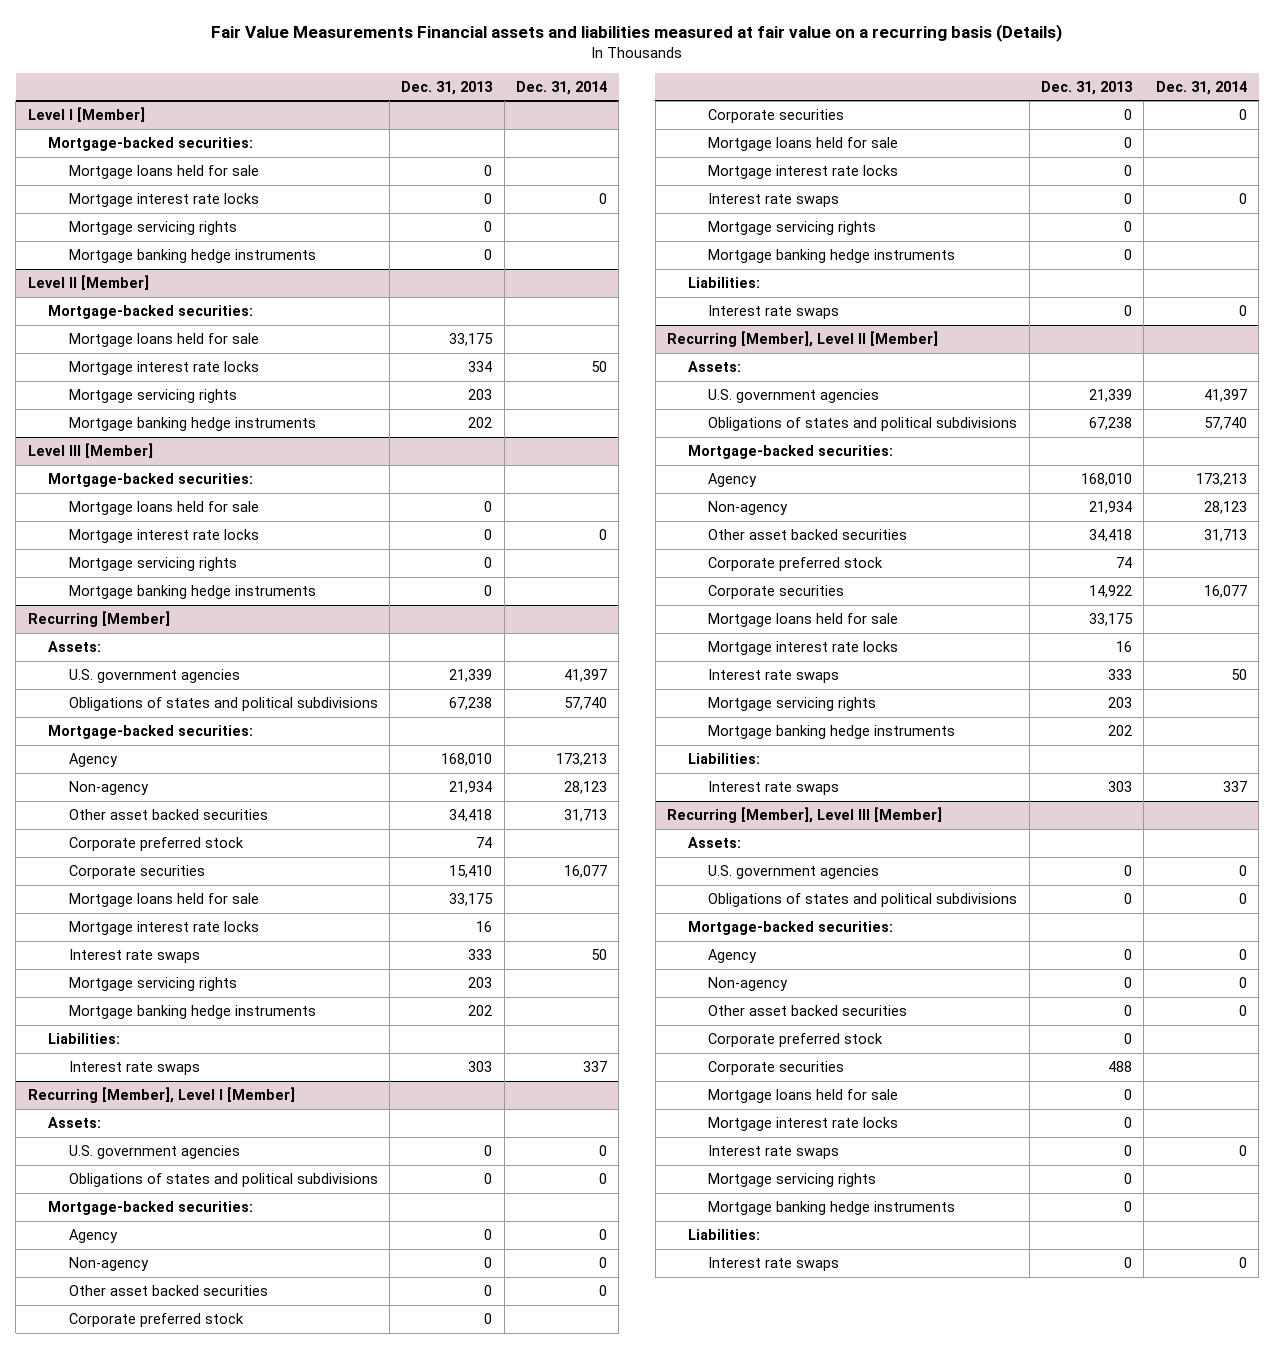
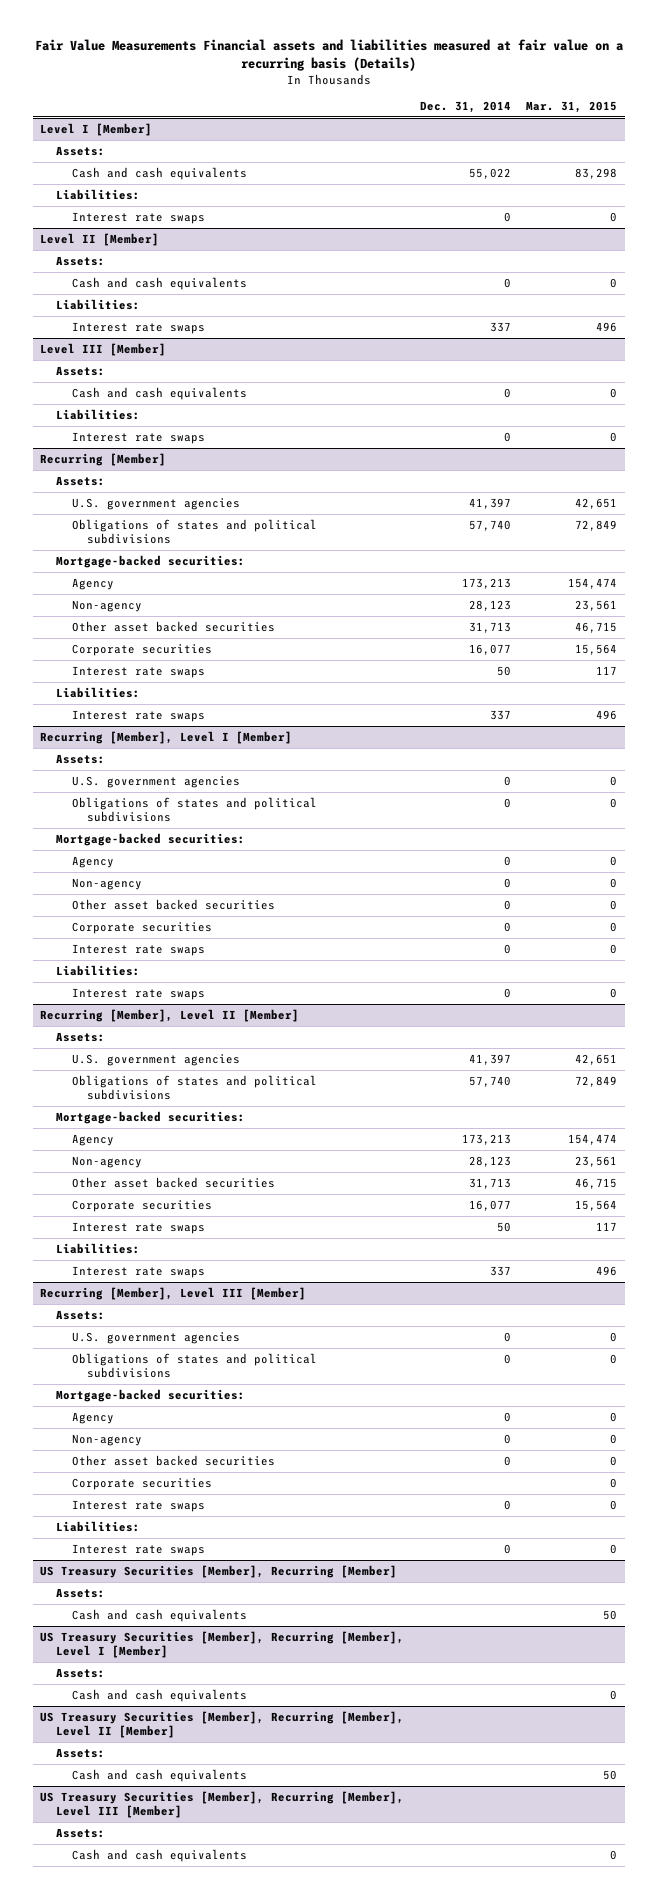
[401,80,494,95] Dec. 31, 2013 -> none
none -> [526,100,618,113] Mar. 31, 2015
[48,137,254,152] Mortgage-backed securities: -> none
[68,165,259,180] Mortgage loans held for sale -> none
[68,193,259,208] Mortgage interest rate locks -> none
[68,221,237,236] Mortgage servicing rights -> none
[68,249,316,264] Mortgage banking hedge instruments -> none
none -> [55,145,105,156] Assets:
none -> [71,166,247,180] Cash and cash equivalents
none -> [55,188,140,200] Liabilities:
none -> [71,211,205,224] Interest rate swaps
[48,305,254,320] Mortgage-backed securities: -> none
[68,333,259,348] Mortgage loans held for sale -> none
[68,361,259,376] Mortgage interest rate locks -> none
[68,389,237,404] Mortgage servicing rights -> none
[68,417,316,432] Mortgage banking hedge instruments -> none
none -> [55,255,105,266] Assets:
none -> [71,276,247,290] Cash and cash equivalents
none -> [55,298,140,310] Liabilities:
none -> [71,321,205,334] Interest rate swaps
[48,473,254,488] Mortgage-backed securities: -> none
[68,501,259,516] Mortgage loans held for sale -> none
[68,529,259,544] Mortgage interest rate locks -> none
[68,557,237,572] Mortgage servicing rights -> none
[68,585,316,600] Mortgage banking hedge instruments -> none
none -> [55,365,105,376] Assets:
none -> [71,386,247,400] Cash and cash equivalents
none -> [55,408,140,420] Liabilities:
none -> [71,431,205,444] Interest rate swaps
[68,837,244,852] Corporate preferred stock -> none
[68,893,259,908] Mortgage loans held for sale -> none
[68,921,259,936] Mortgage interest rate locks -> none
[68,977,237,992] Mortgage servicing rights -> none
[68,1005,316,1020] Mortgage banking hedge instruments -> none
[68,1313,244,1328] Corporate preferred stock -> none
[708,137,899,152] Mortgage loans held for sale -> none
[708,165,899,180] Mortgage interest rate locks -> none
[708,221,877,236] Mortgage servicing rights -> none
[708,249,956,264] Mortgage banking hedge instruments -> none
[708,557,884,572] Corporate preferred stock -> none
[708,613,899,628] Mortgage loans held for sale -> none
[708,641,899,656] Mortgage interest rate locks -> none
[708,697,877,712] Mortgage servicing rights -> none
[708,725,956,740] Mortgage banking hedge instruments -> none
[708,1033,884,1048] Corporate preferred stock -> none
[708,1089,899,1104] Mortgage loans held for sale -> none
[708,1117,899,1132] Mortgage interest rate locks -> none
[708,1173,877,1188] Mortgage servicing rights -> none
[708,1201,956,1216] Mortgage banking hedge instruments -> none
none -> [40,1564,398,1578] US Treasury Securities [Member], Recurring [Member]
none -> [55,1587,105,1598] Assets:
none -> [71,1608,247,1622] Cash and cash equivalents
none -> [40,1630,405,1658] US Treasury Securities [Member], Recurring [Member], Level I [Member]
none -> [55,1667,105,1678] Assets:
none -> [71,1688,247,1702] Cash and cash equivalents
none -> [40,1710,405,1738] US Treasury Securities [Member], Recurring [Member], Level II [Member]
none -> [55,1747,105,1758] Assets:
none -> [71,1768,247,1782] Cash and cash equivalents
none -> [40,1790,405,1818] US Treasury Securities [Member], Recurring [Member], Level III [Member]
none -> [55,1827,105,1838] Assets:
none -> [71,1848,247,1862] Cash and cash equivalents

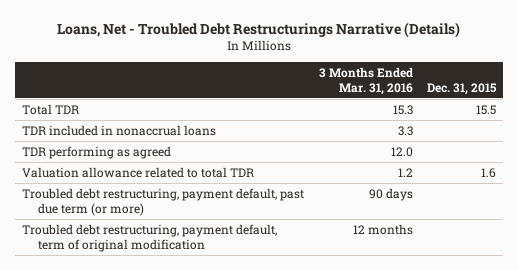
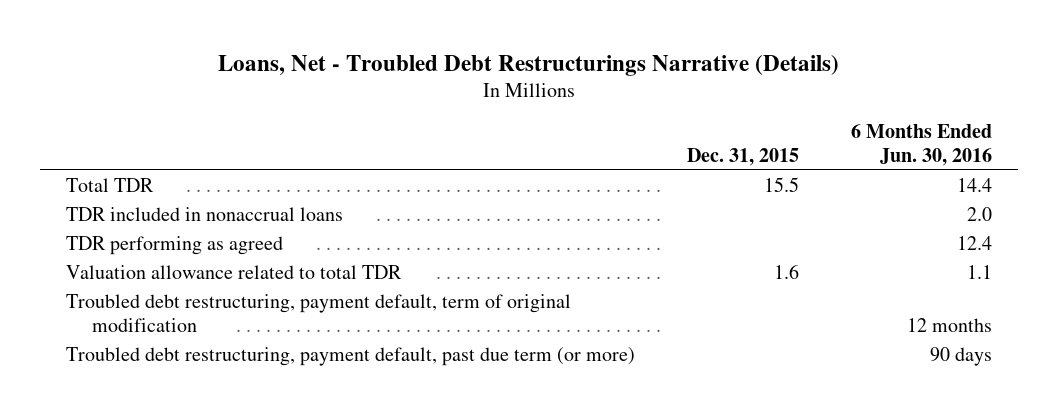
[318,66,413,95] 3 Months Ended Mar. 31, 2016 -> none
none -> [850,124,992,167] 6 Months Ended Jun. 30, 2016
[22,187,305,216] Troubled debt restructuring, payment default, past due term (or more) -> [65,346,635,366] Troubled debt restructuring, payment default, past due term (or more)

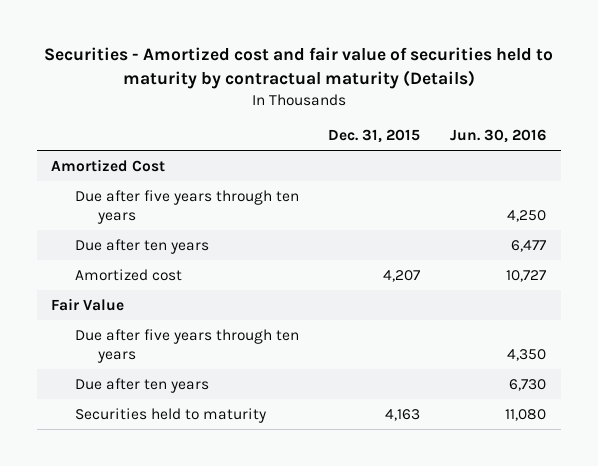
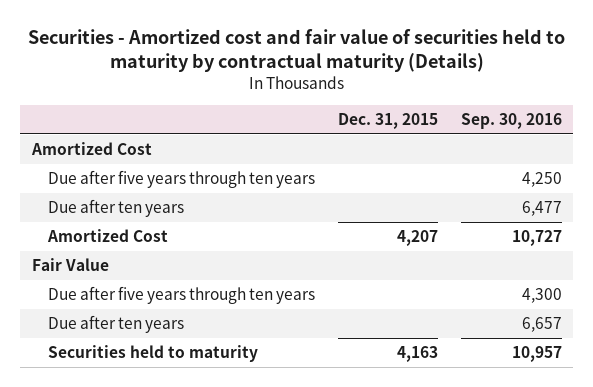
[450,128,547,143] Jun. 30, 2016 -> none
none -> [460,112,562,129] Sep. 30, 2016
[74,268,182,281] Amortized cost -> [46,229,168,243] Amortized Cost

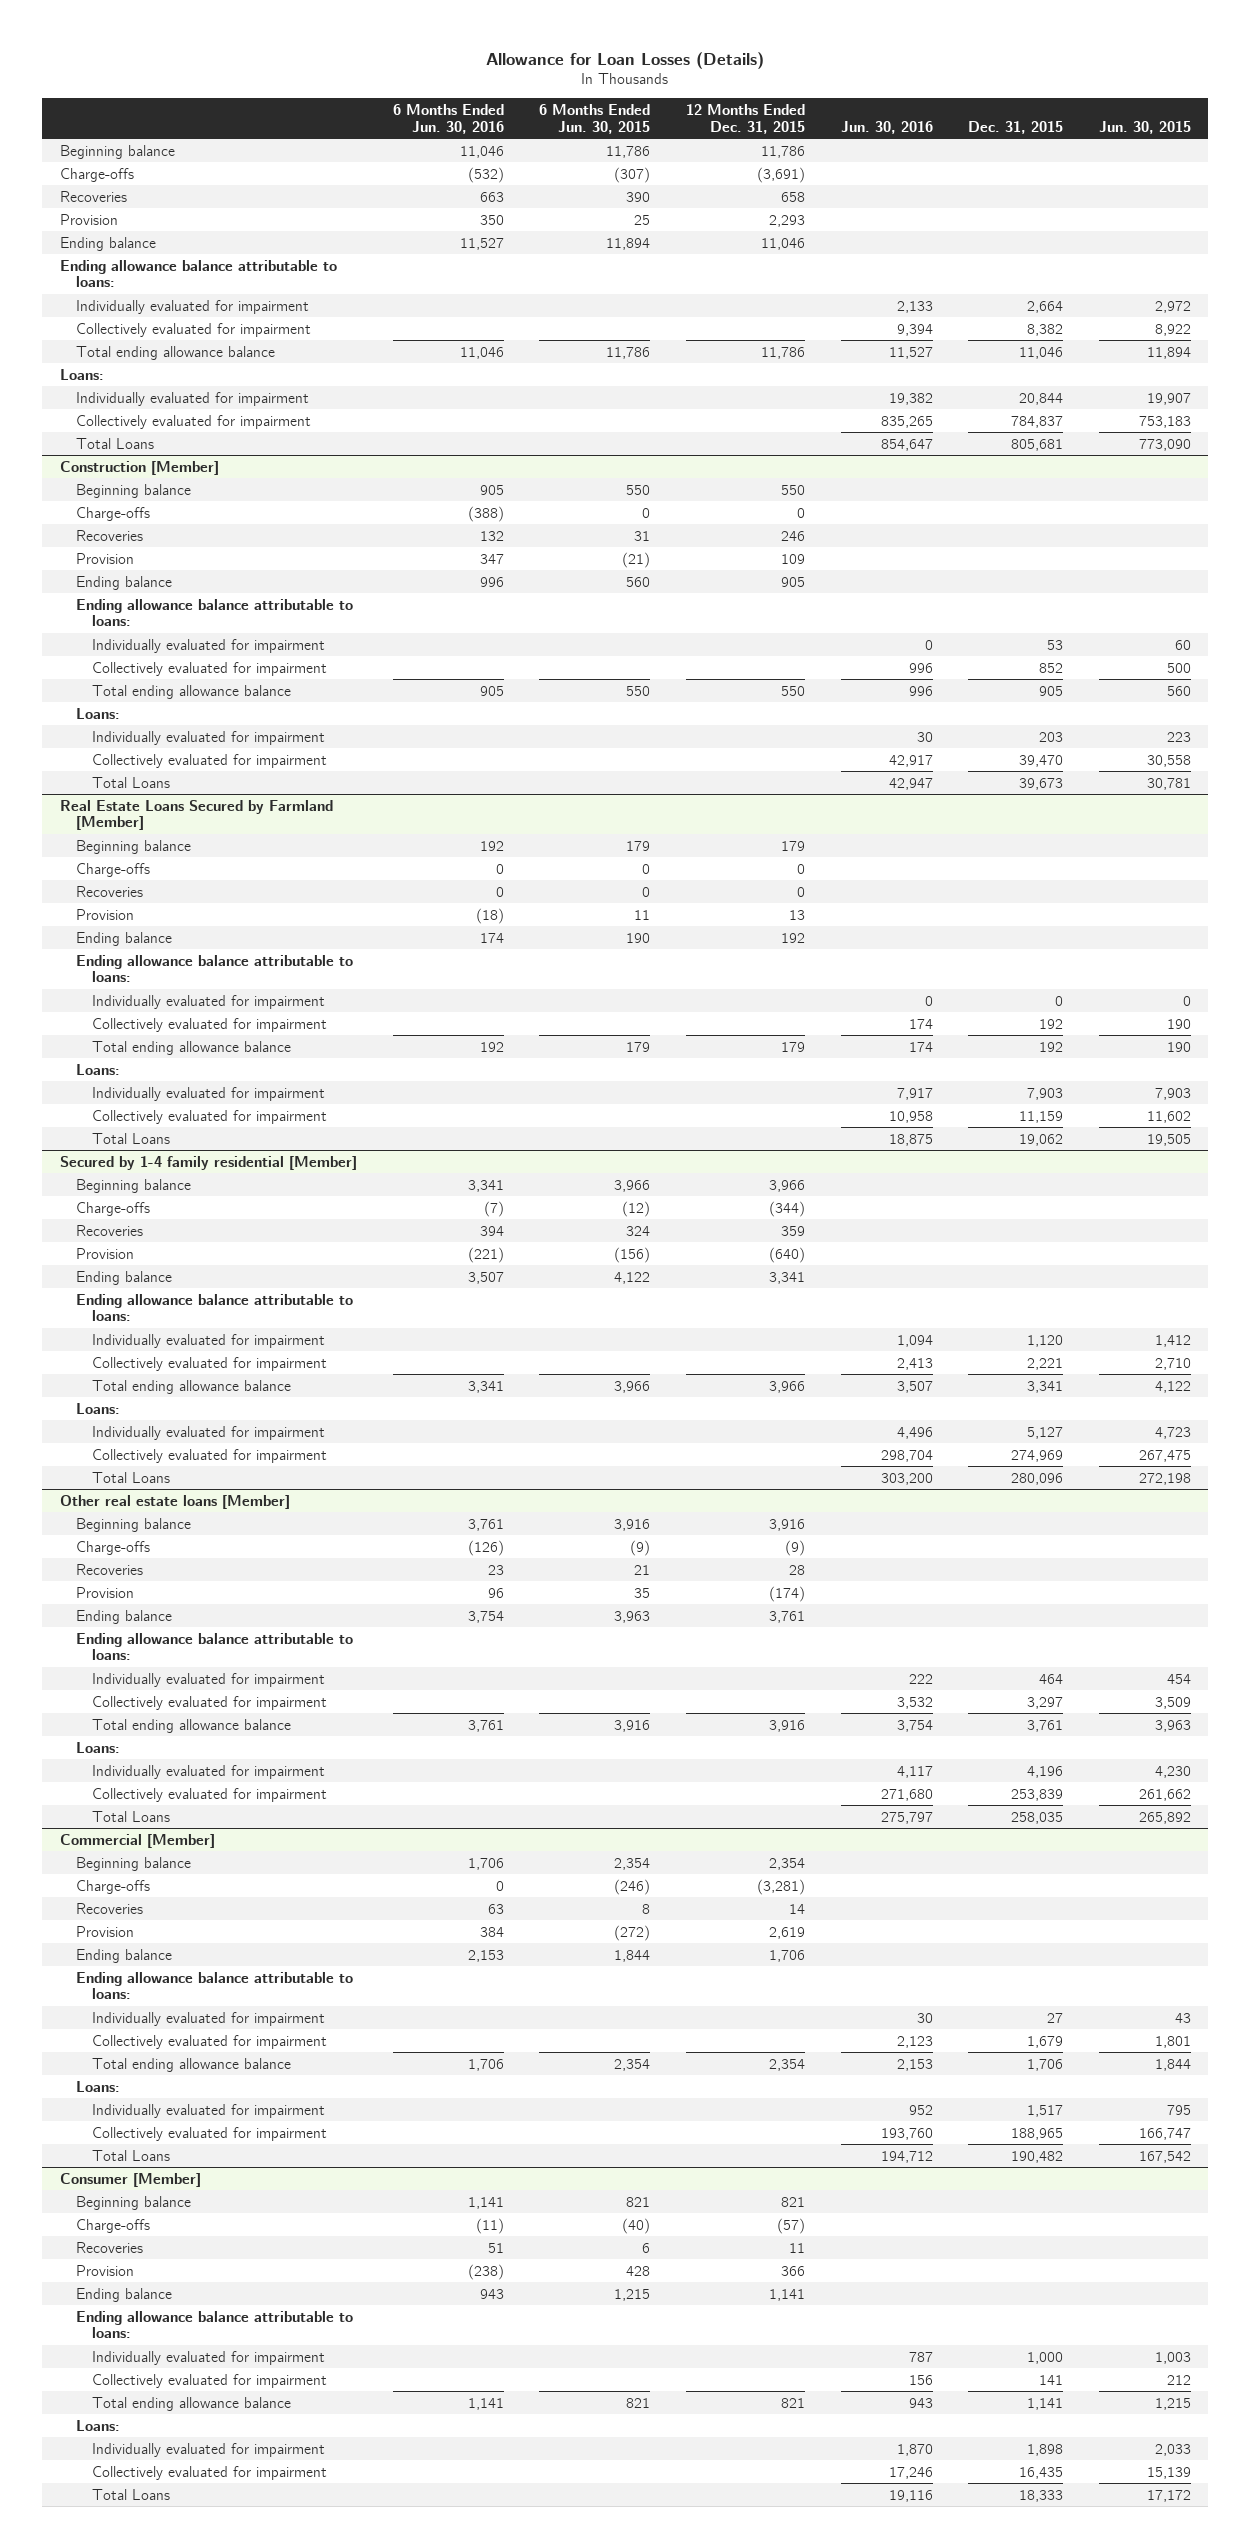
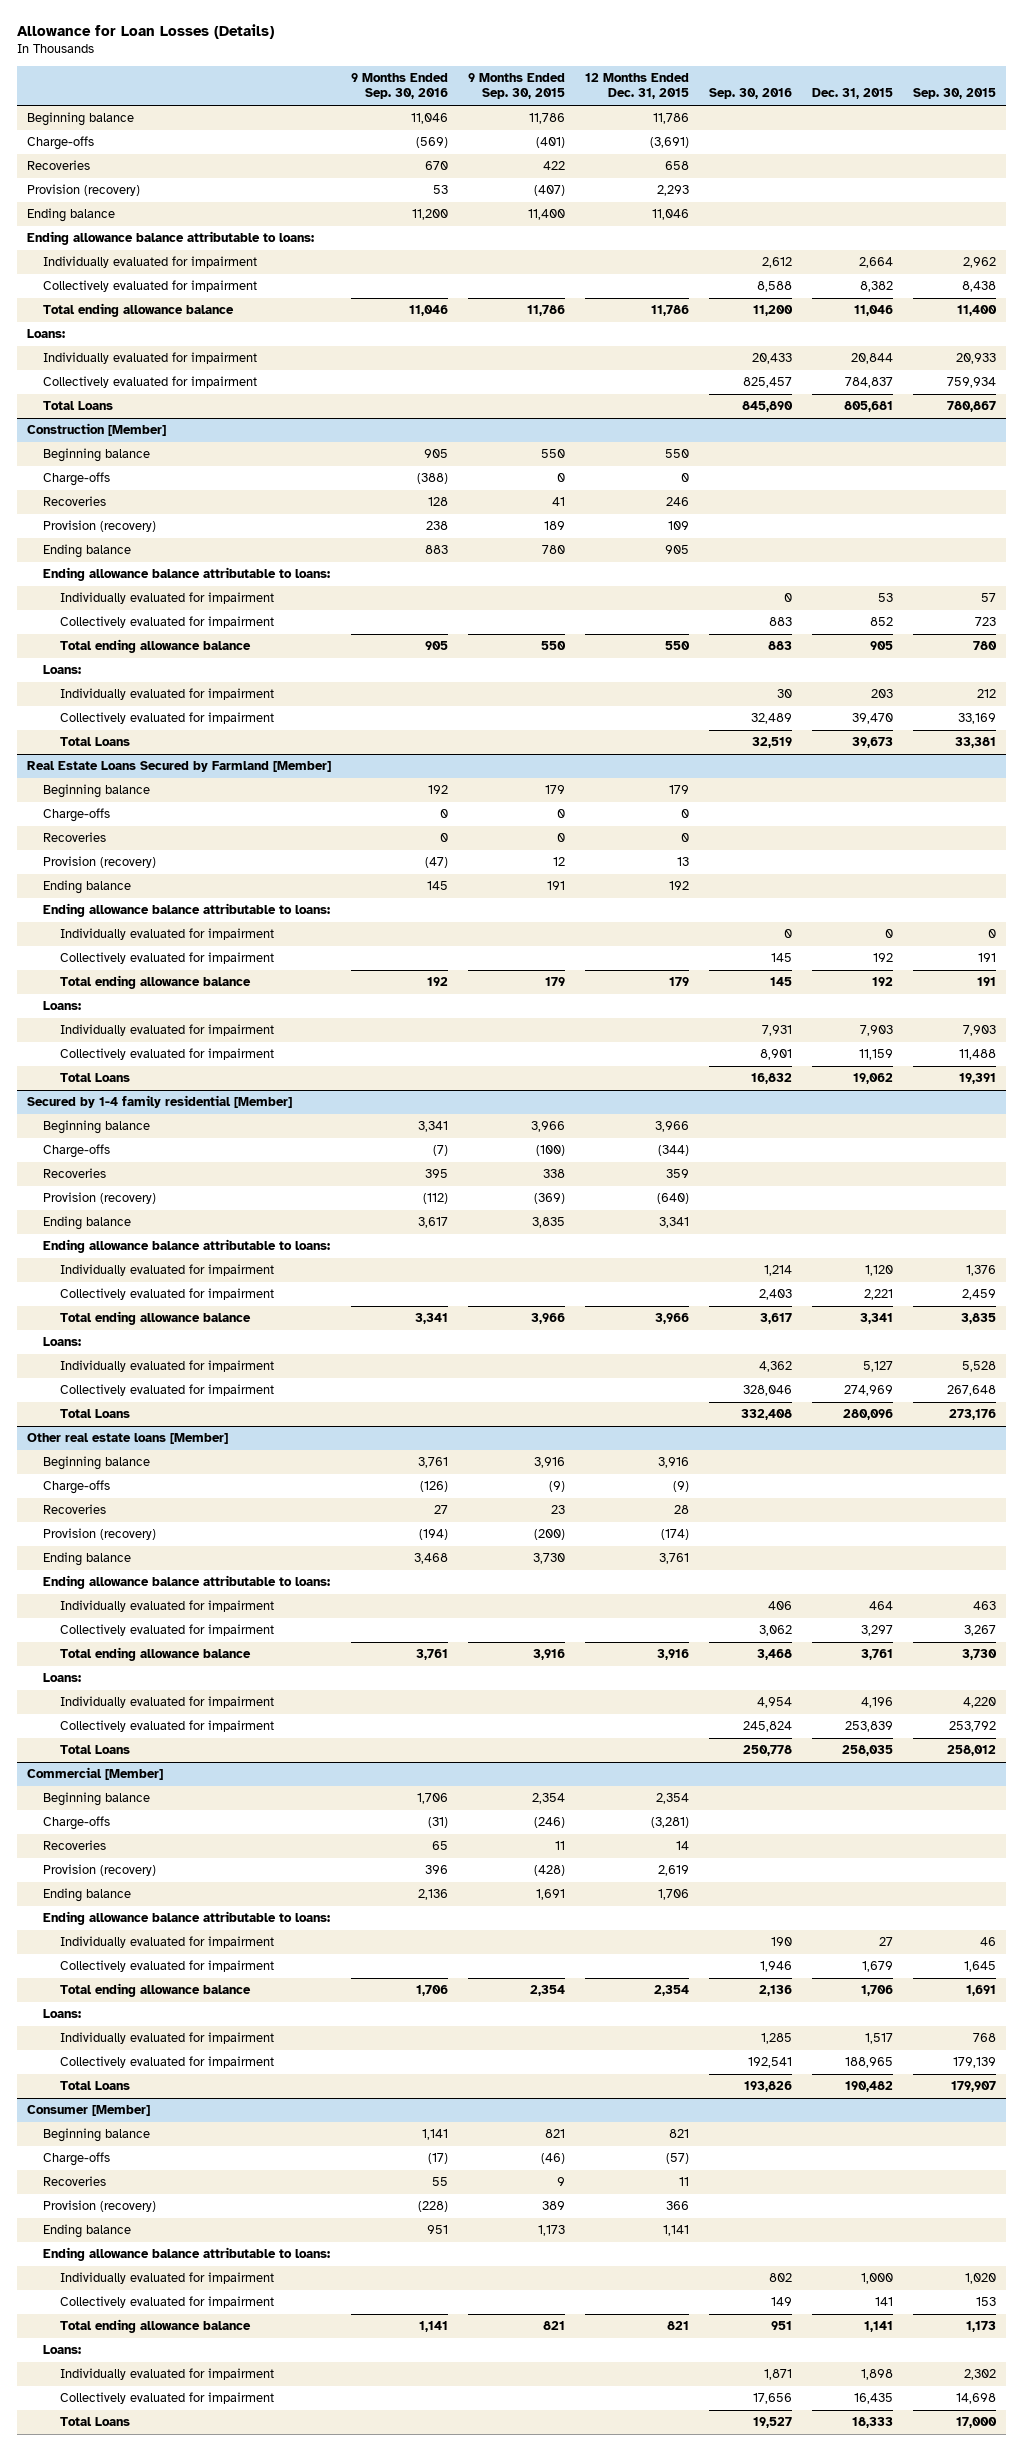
[392,103,504,134] 6 Months Ended Jun. 30, 2016 -> none
[539,103,651,134] 6 Months Ended Jun. 30, 2015 -> none
[840,120,933,134] Jun. 30, 2016 -> none
[1098,120,1191,134] Jun. 30, 2015 -> none
none -> [351,73,449,100] 9 Months Ended Sep. 30, 2016
none -> [468,73,566,100] 9 Months Ended Sep. 30, 2015
none -> [709,88,793,100] Sep. 30, 2016
none -> [913,88,997,100] Sep. 30, 2015
[60,213,119,225] Provision -> [27,184,141,197] Provision (recovery)
[75,552,134,564] Provision -> [43,520,157,533] Provision (recovery)
[75,908,134,920] Provision -> [43,856,157,869] Provision (recovery)
[75,1247,134,1259] Provision -> [43,1192,157,1205] Provision (recovery)
[75,1586,134,1598] Provision -> [43,1528,157,1541] Provision (recovery)
[75,1925,134,1937] Provision -> [43,1864,157,1877] Provision (recovery)
[75,2264,134,2276] Provision -> [43,2200,157,2213] Provision (recovery)

